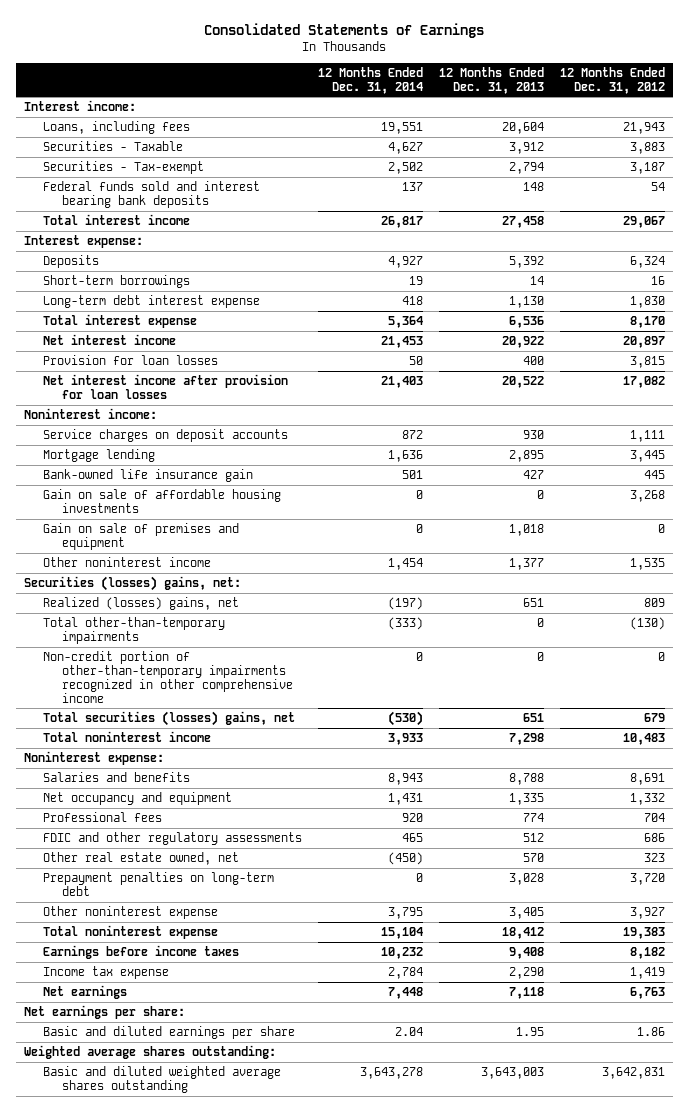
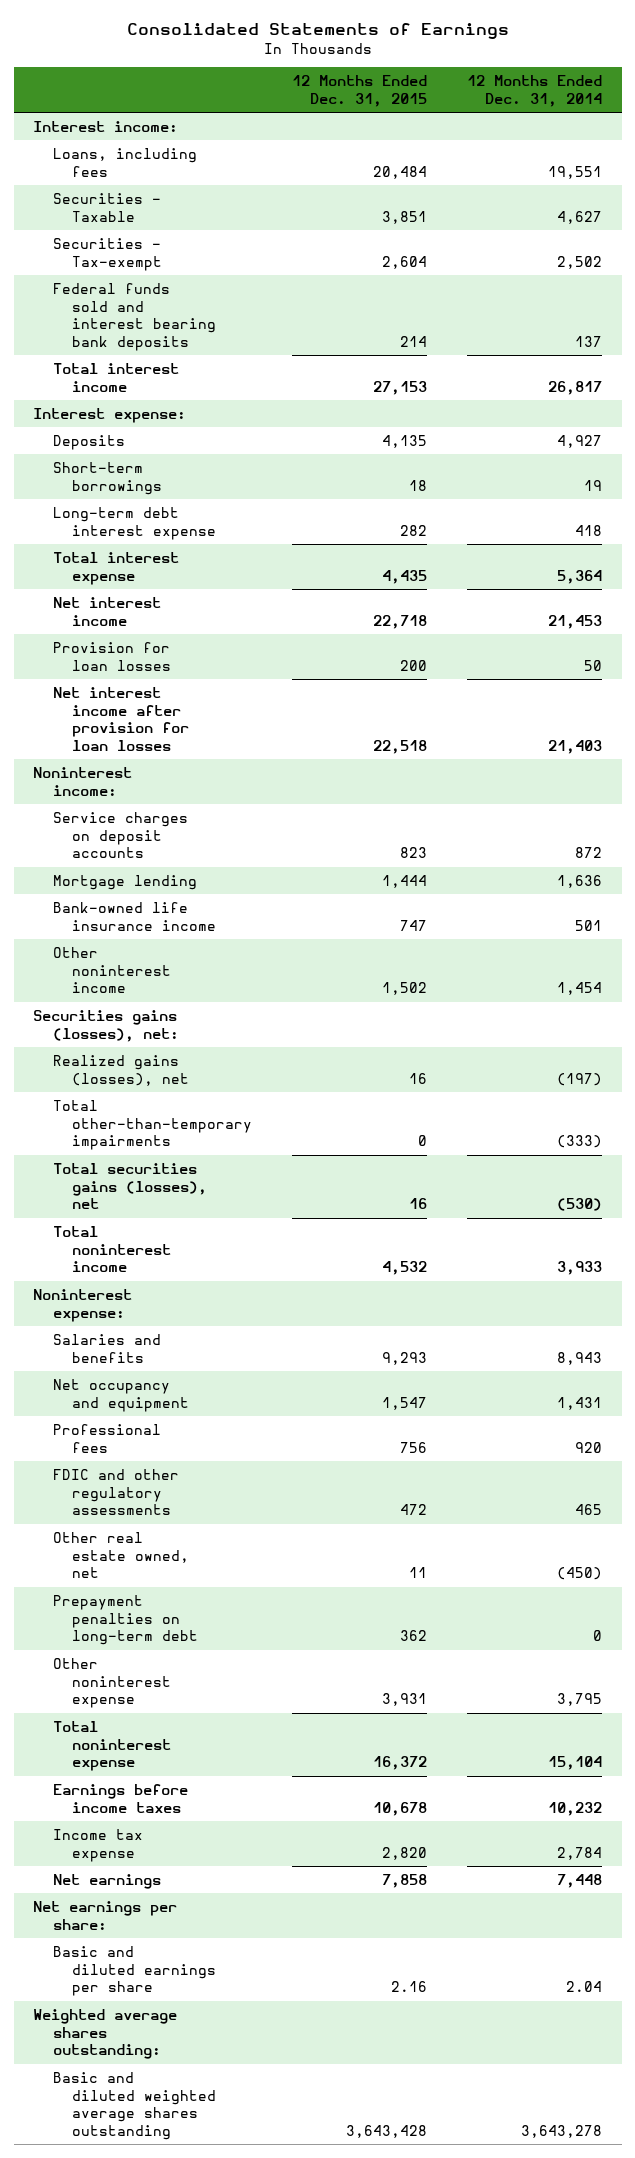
[438,66,544,94] 12 Months Ended Dec. 31, 2013 -> none
[559,66,665,94] 12 Months Ended Dec. 31, 2012 -> none
none -> [292,75,428,107] 12 Months Ended Dec. 31, 2015
[42,489,281,513] Gain on sale of affordable housing investments -> none
[42,523,239,550] Gain on sale of premises and equipment -> none
[42,469,253,483] Bank-owned life insurance gain -> [52,901,217,931] Bank-owned life insurance income
[24,576,242,592] Securities (losses) gains, net: -> [33,1009,179,1042] Securities gains (losses), net:
[42,597,239,611] Realized (losses) gains, net -> [52,1054,190,1086] Realized gains (losses), net
[42,651,293,703] Non-credit portion of other-than-temporary impairments recognized in other comprehensive income -> none
[42,711,295,727] Total securities (losses) gains, net -> [52,1162,208,1210] Total securities gains (losses), net

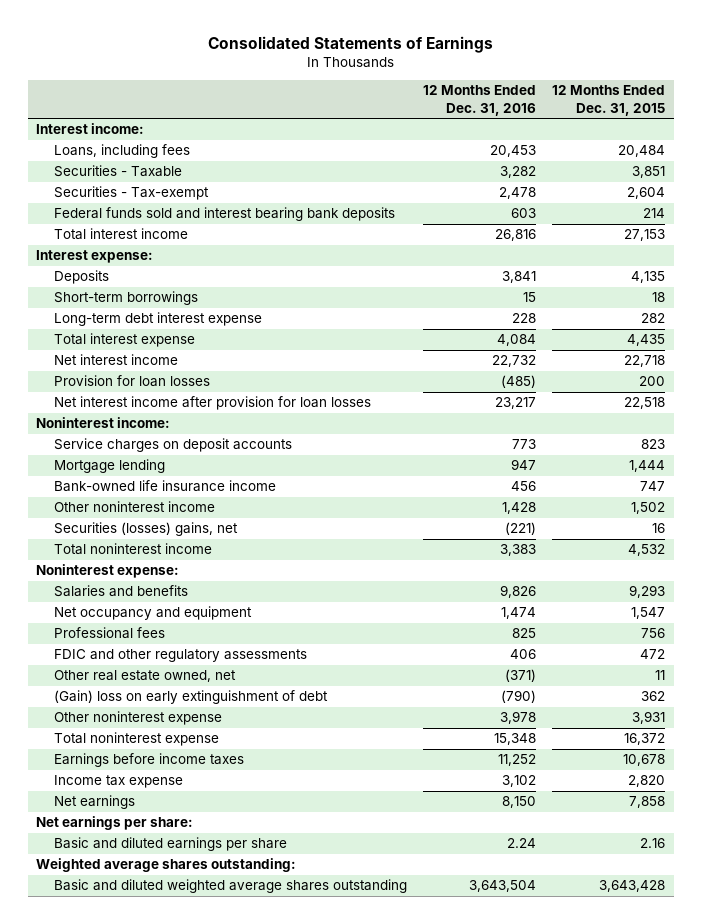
[467,75,603,107] 12 Months Ended Dec. 31, 2014 -> none
none -> [423,85,537,116] 12 Months Ended Dec. 31, 2016
[33,1009,179,1042] Securities gains (losses), net: -> none
[52,1099,253,1151] Total other-than-temporary impairments -> none
[52,1162,208,1210] Total securities gains (losses), net -> none
[52,1054,190,1086] Realized gains (losses), net -> [54,522,239,537] Securities (losses) gains, net
[52,1594,199,1646] Prepayment penalties on long-term debt -> [54,690,329,705] (Gain) loss on early extinguishment of debt

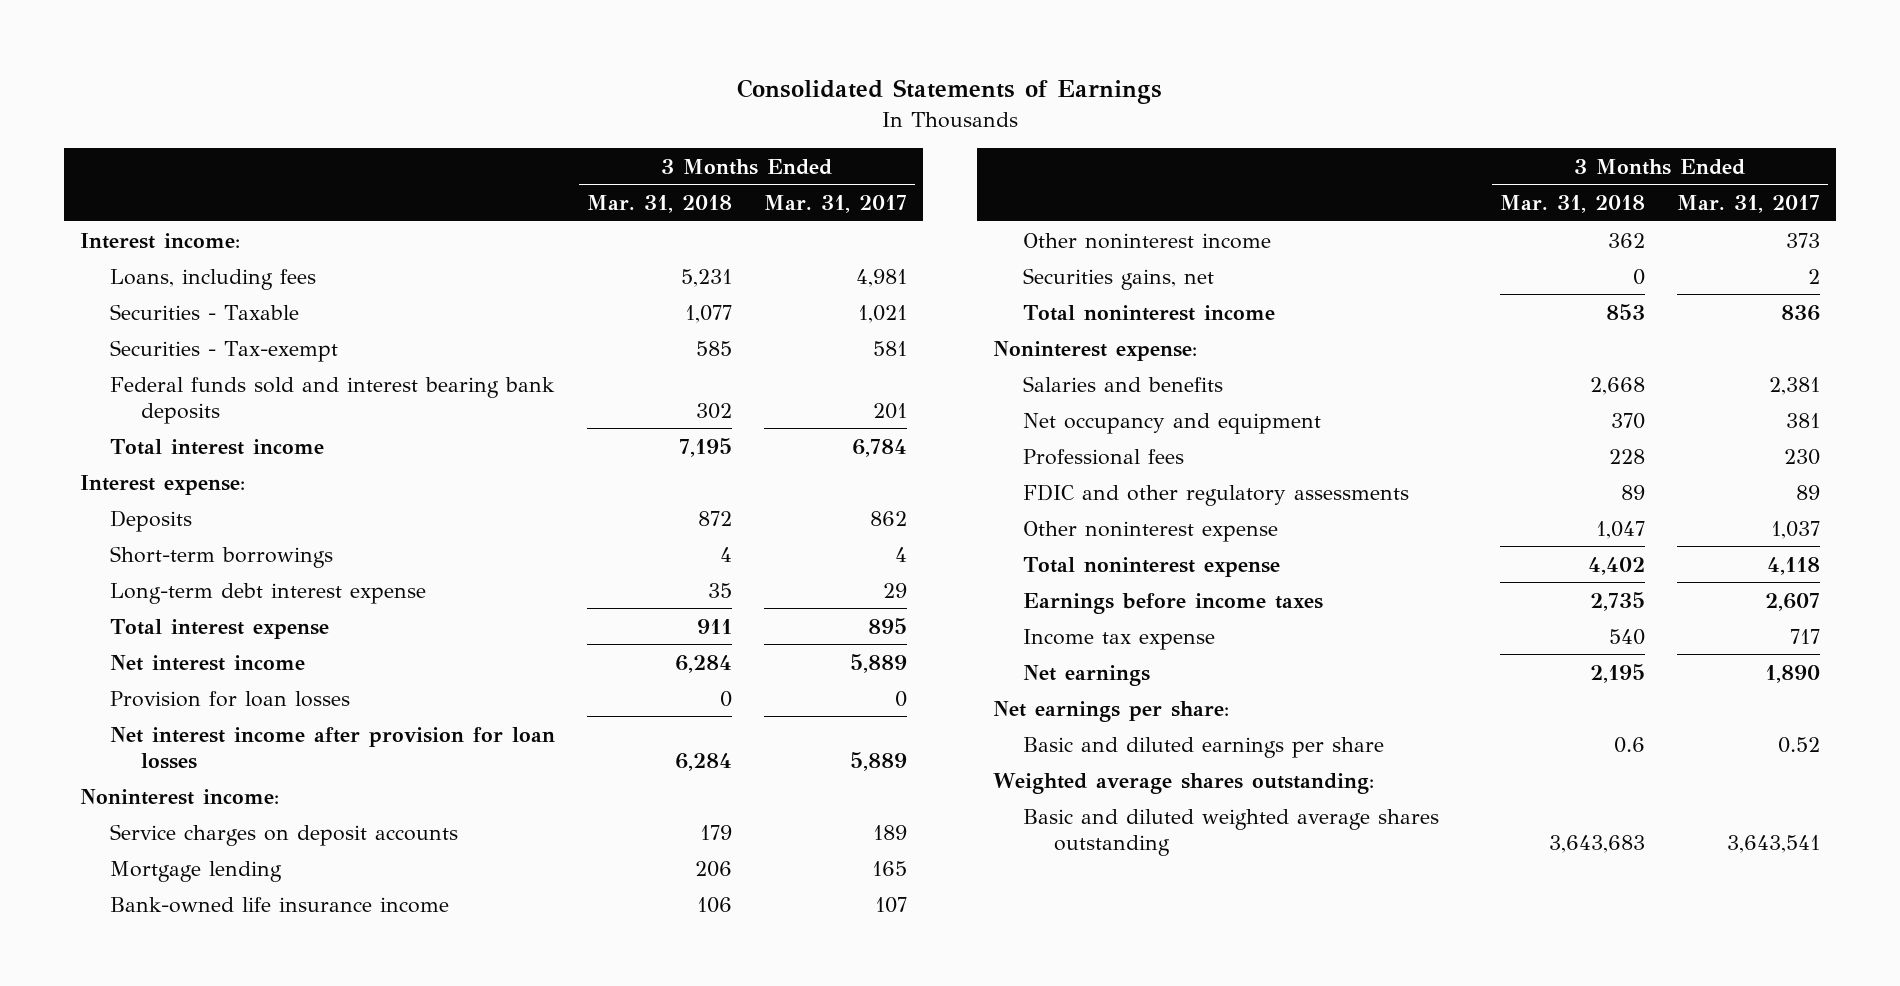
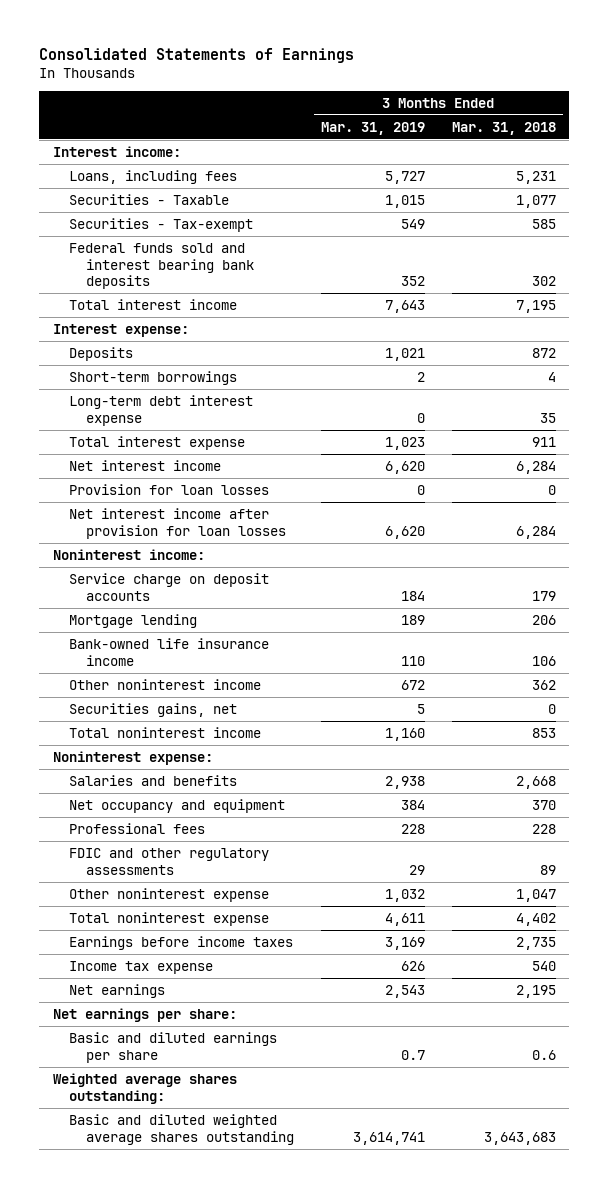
[764,194,908,213] Mar. 31, 2017 -> none
none -> [320,121,425,135] Mar. 31, 2019
[110,823,459,846] Service charges on deposit accounts -> [69,572,270,601] Service charge on deposit accounts

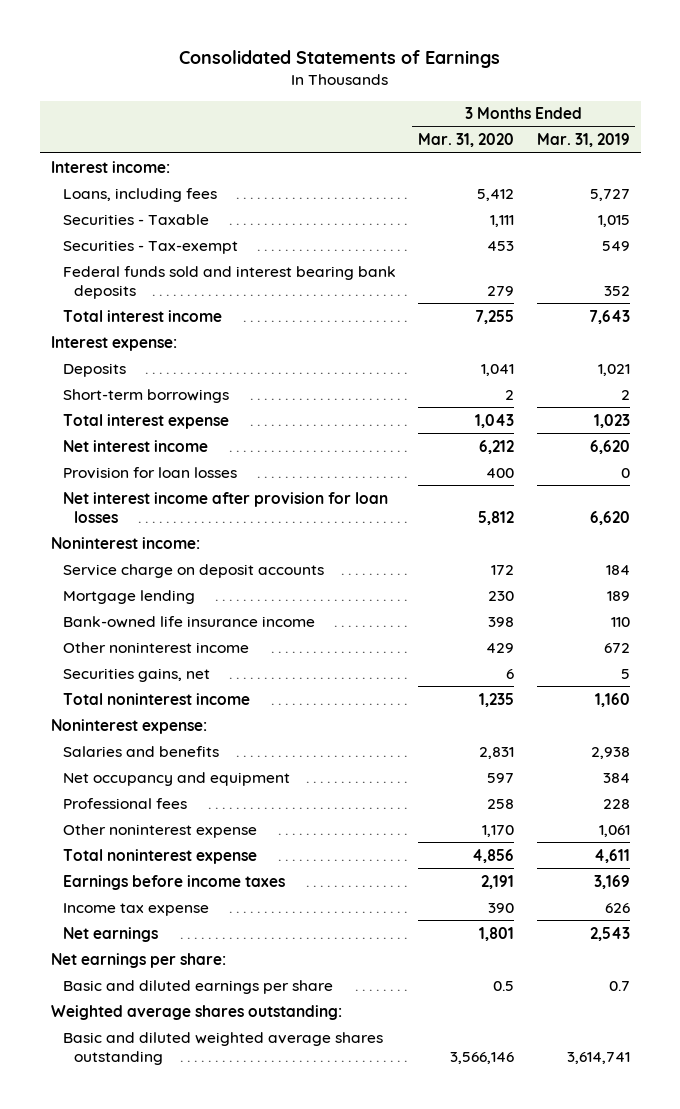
[451,121,556,135] Mar. 31, 2018 -> none
none -> [418,133,515,148] Mar. 31, 2020
[69,394,254,426] Long-term debt interest expense -> none
[69,847,270,875] FDIC and other regulatory assessments -> none
[384,888,425,902] 1,032 -> [598,824,630,837] 1,061

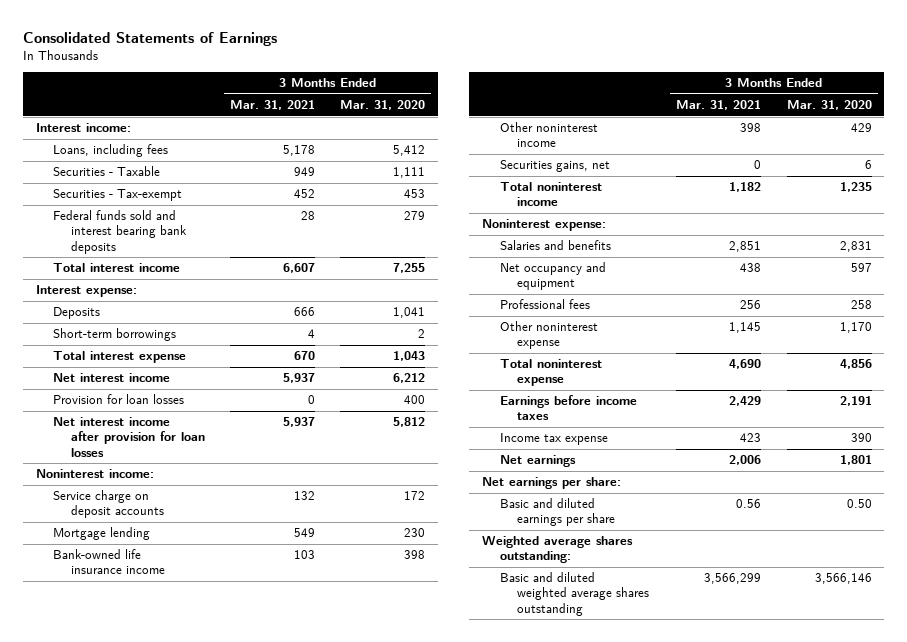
[536,133,630,148] Mar. 31, 2019 -> none
none -> [229,100,315,111] Mar. 31, 2021
[493,980,515,991] 0.5 -> [846,499,872,509] 0.50

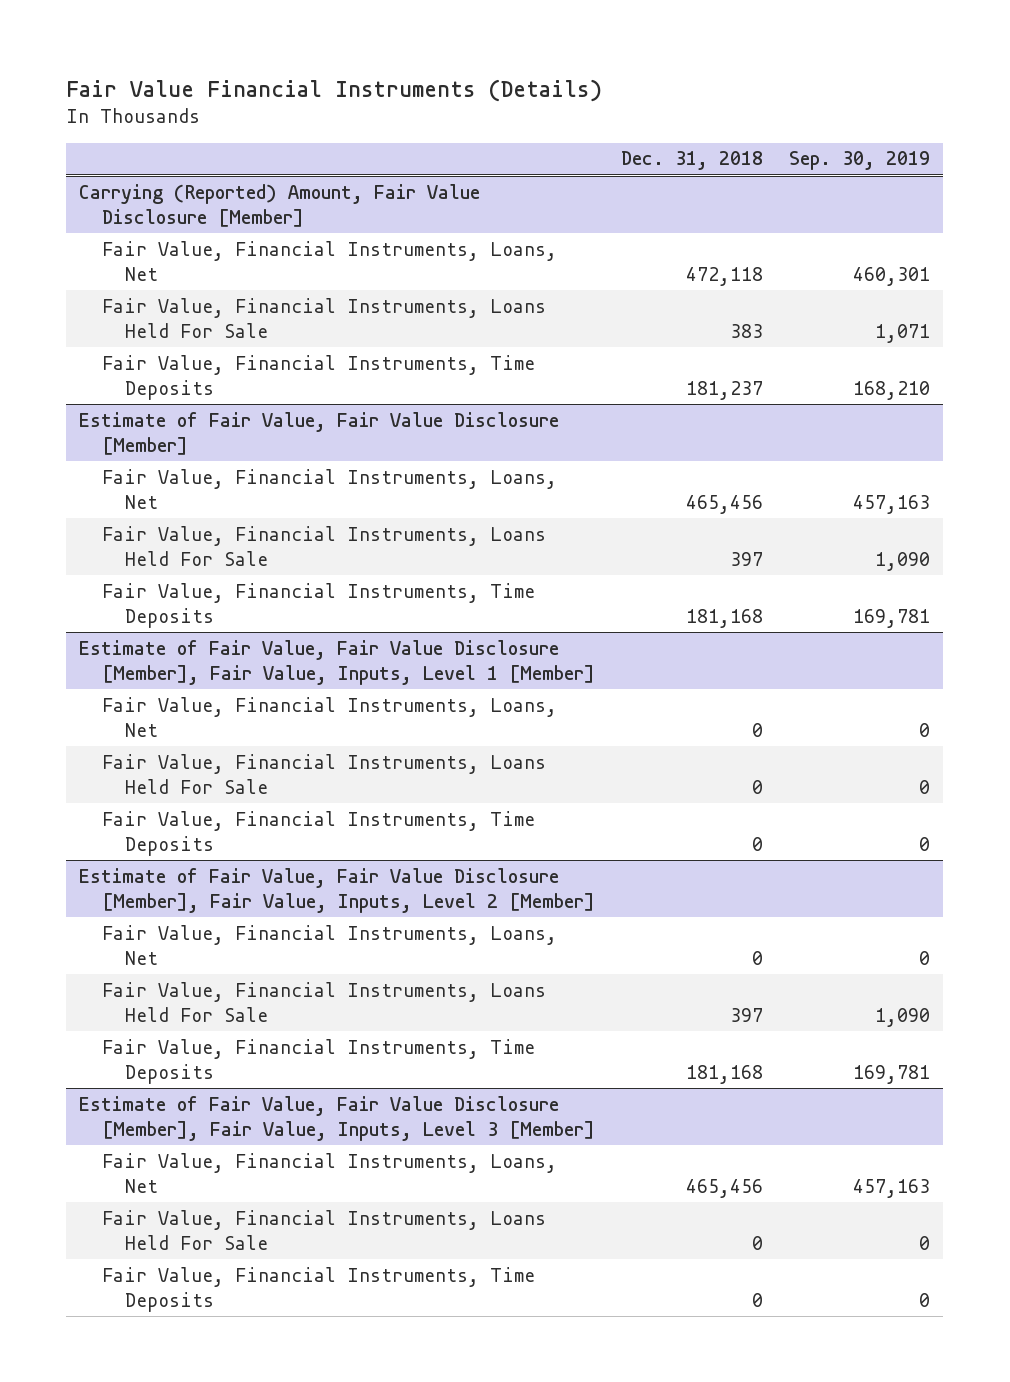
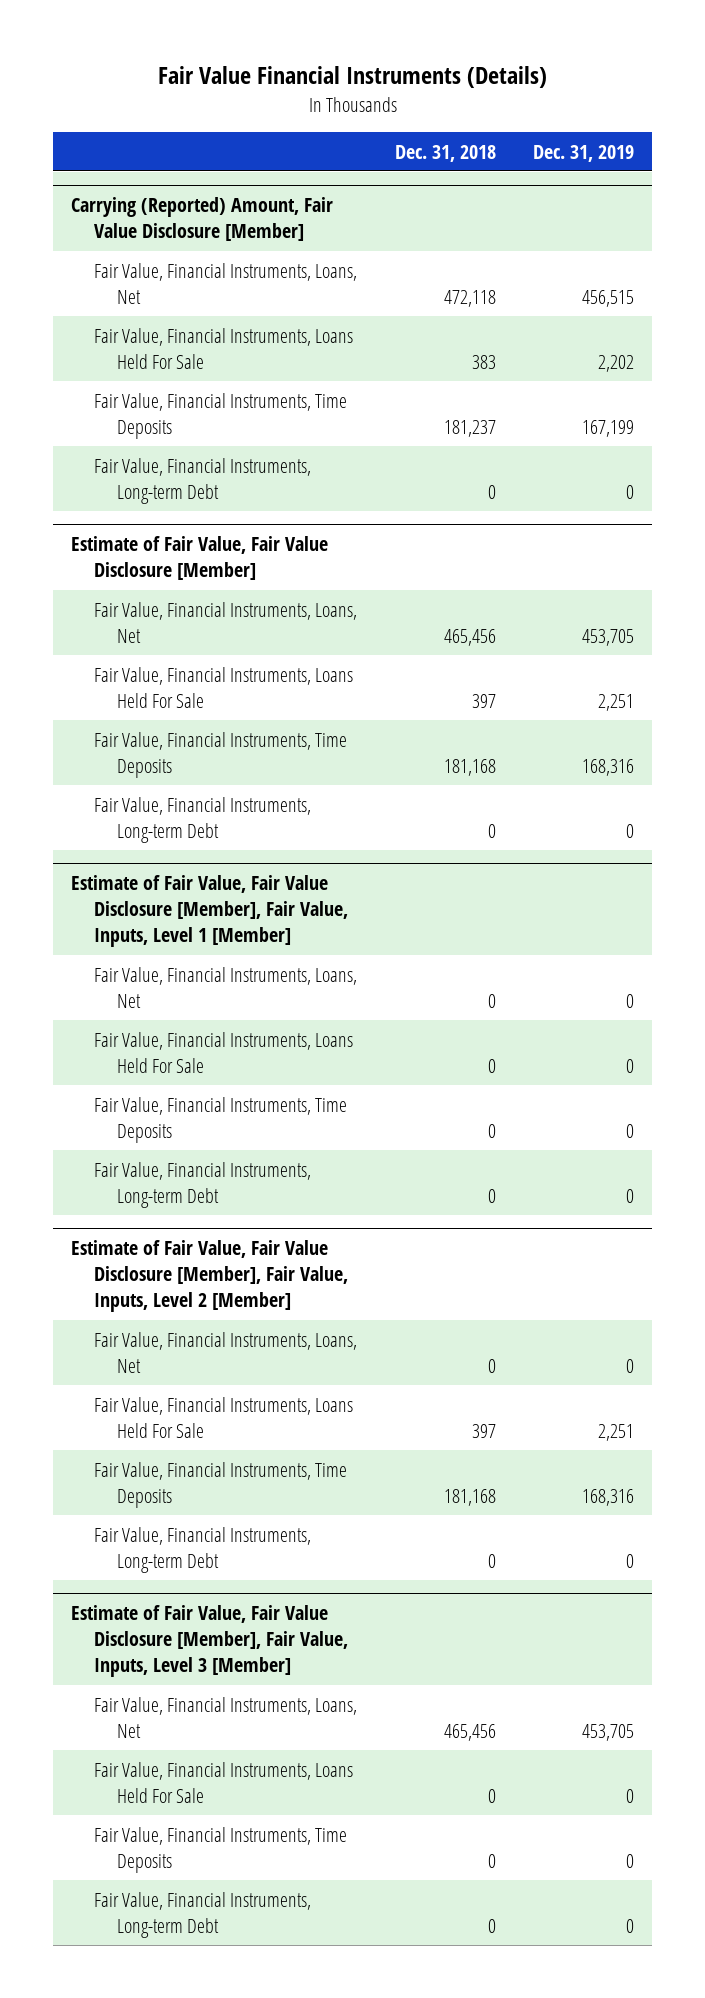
[789,151,931,171] Sep. 30, 2019 -> none
none -> [532,144,634,162] Dec. 31, 2019
none -> [94,457,312,504] Fair Value, Financial Instruments, Long-term Debt
none -> [94,796,312,843] Fair Value, Financial Instruments, Long-term Debt
none -> [94,1161,312,1208] Fair Value, Financial Instruments, Long-term Debt
none -> [94,1526,312,1573] Fair Value, Financial Instruments, Long-term Debt
none -> [94,1891,312,1938] Fair Value, Financial Instruments, Long-term Debt

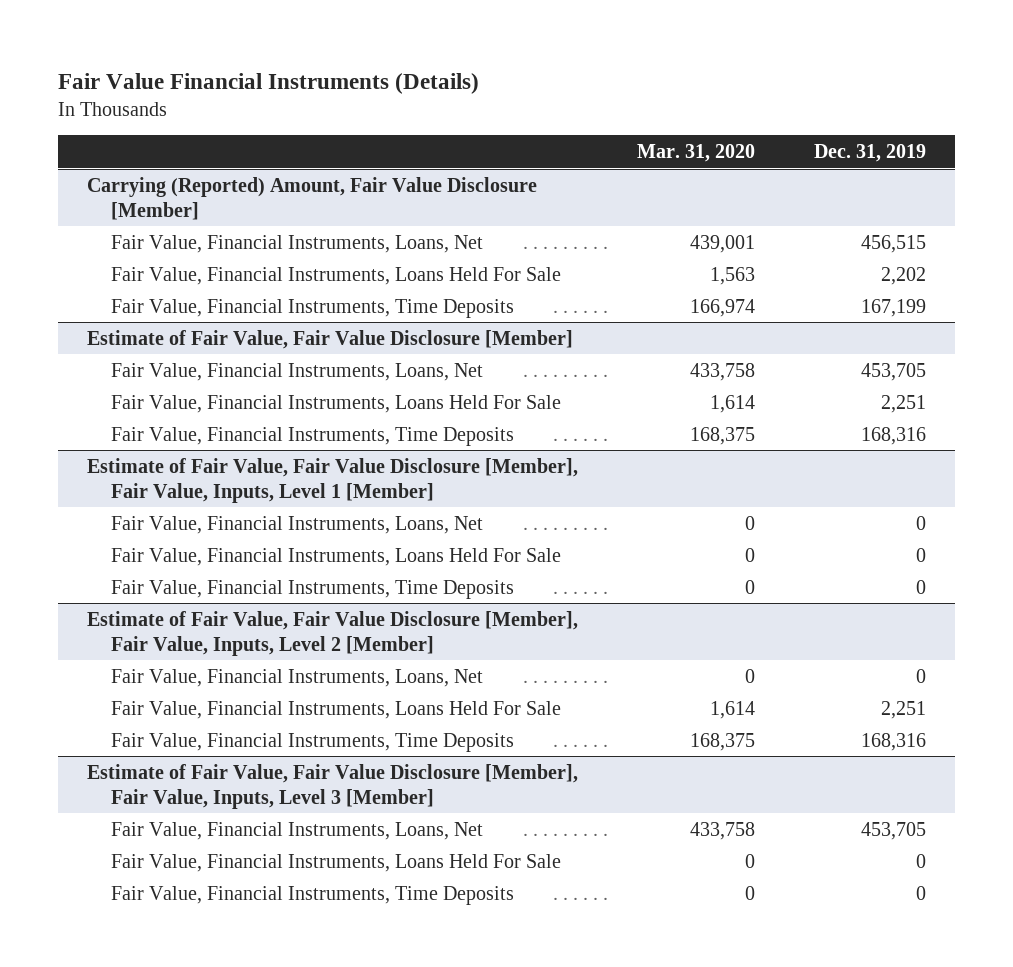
[394,144,496,162] Dec. 31, 2018 -> none
none -> [637,143,756,162] Mar. 31, 2020
[94,457,312,504] Fair Value, Financial Instruments, Long-term Debt -> none
[94,796,312,843] Fair Value, Financial Instruments, Long-term Debt -> none
[94,1161,312,1208] Fair Value, Financial Instruments, Long-term Debt -> none
[94,1526,312,1573] Fair Value, Financial Instruments, Long-term Debt -> none
[94,1891,312,1938] Fair Value, Financial Instruments, Long-term Debt -> none

